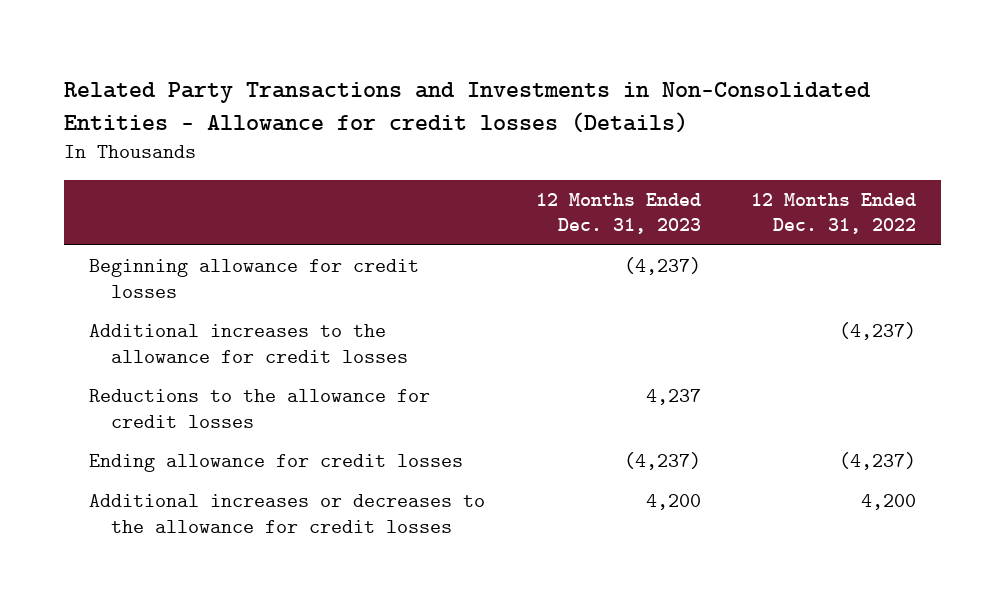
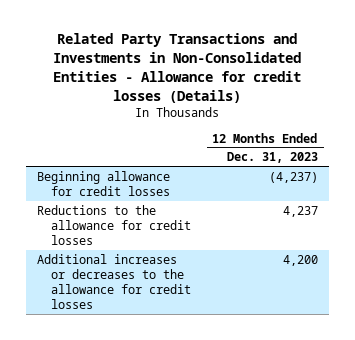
[751,193,917,235] 12 Months Ended Dec. 31, 2022 -> none
[89,324,408,363] Additional increases to the allowance for credit losses -> none
[89,454,464,473] Ending allowance for credit losses -> none

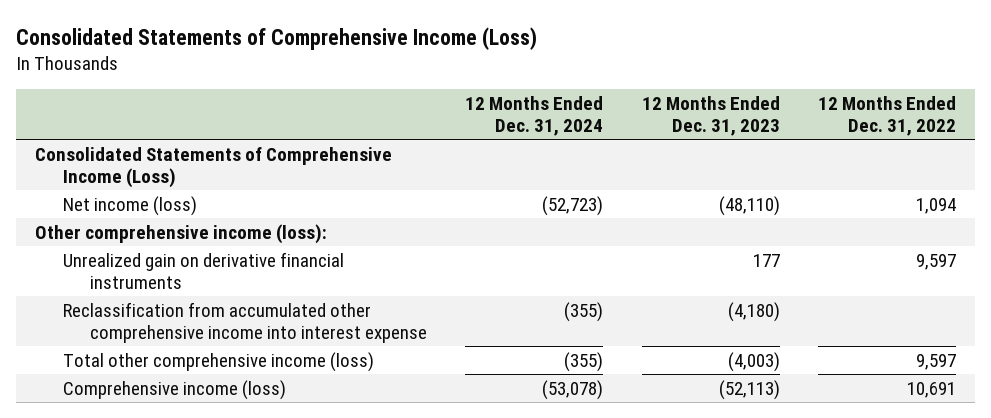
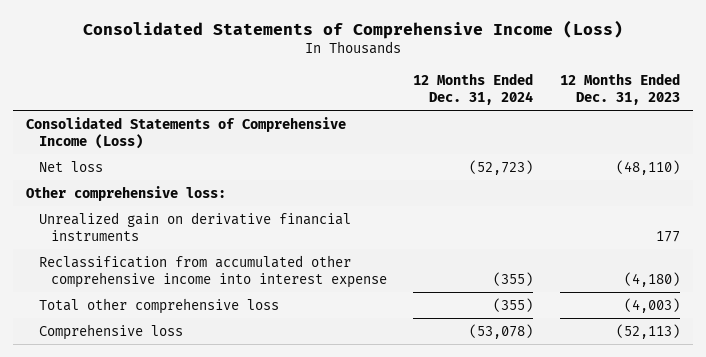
[818,95,957,137] 12 Months Ended Dec. 31, 2022 -> none
[62,195,197,216] Net income (loss) -> [38,160,103,172] Net loss
[35,223,328,244] Other comprehensive income (loss): -> [26,185,227,201] Other comprehensive loss:
[62,351,374,372] Total other comprehensive income (loss) -> [38,297,279,314] Total other comprehensive loss
[62,379,286,400] Comprehensive income (loss) -> [38,323,183,340] Comprehensive loss

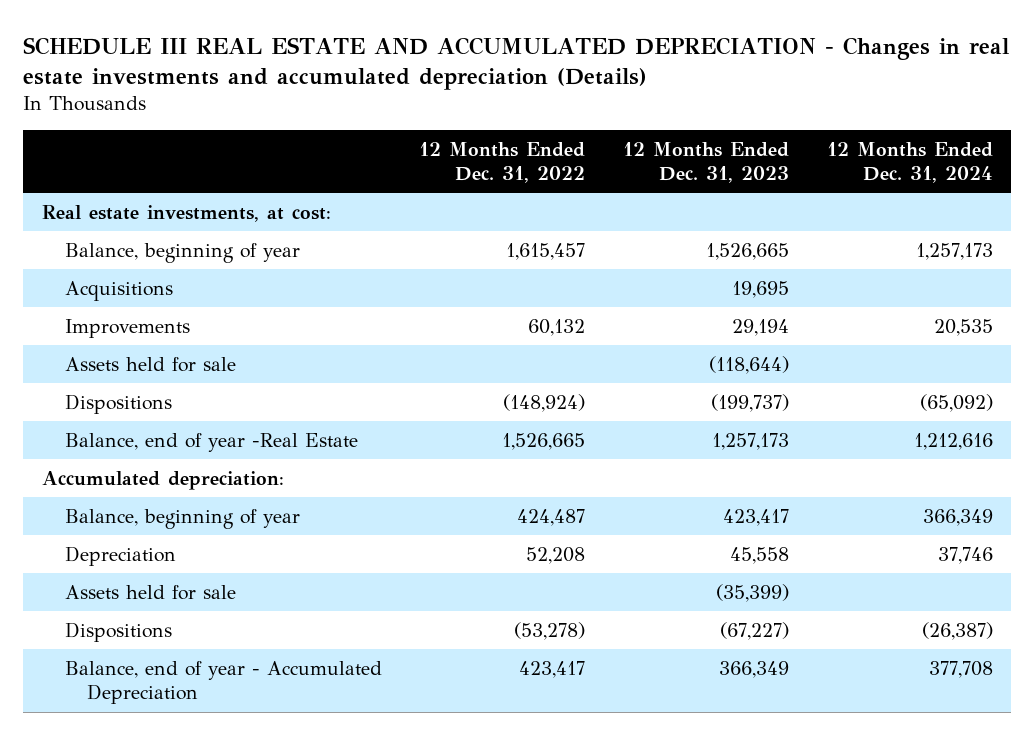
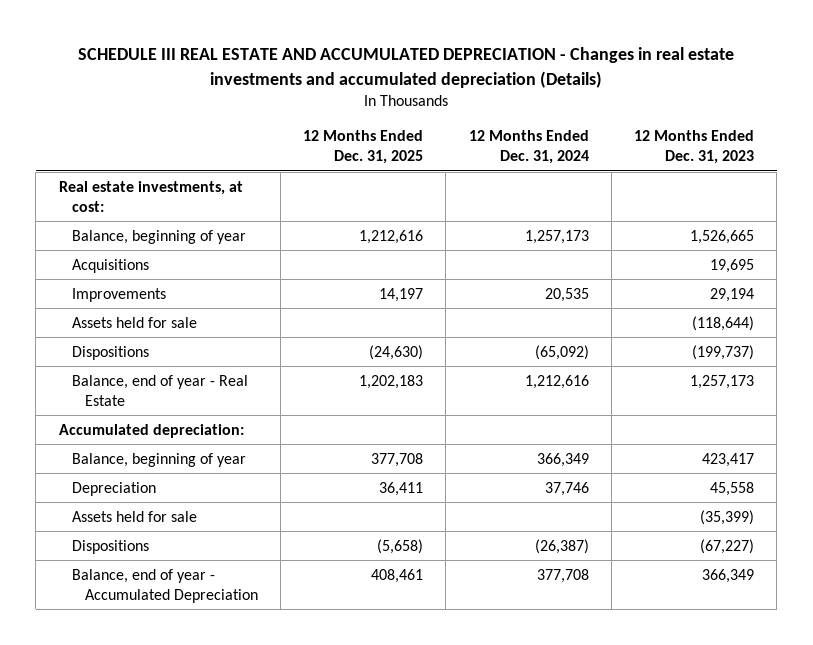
[419,141,586,183] 12 Months Ended Dec. 31, 2022 -> none
none -> [303,130,424,165] 12 Months Ended Dec. 31, 2025
[64,432,358,452] Balance, end of year -Real Estate -> [71,374,248,406] Balance, end of year - Real Estate

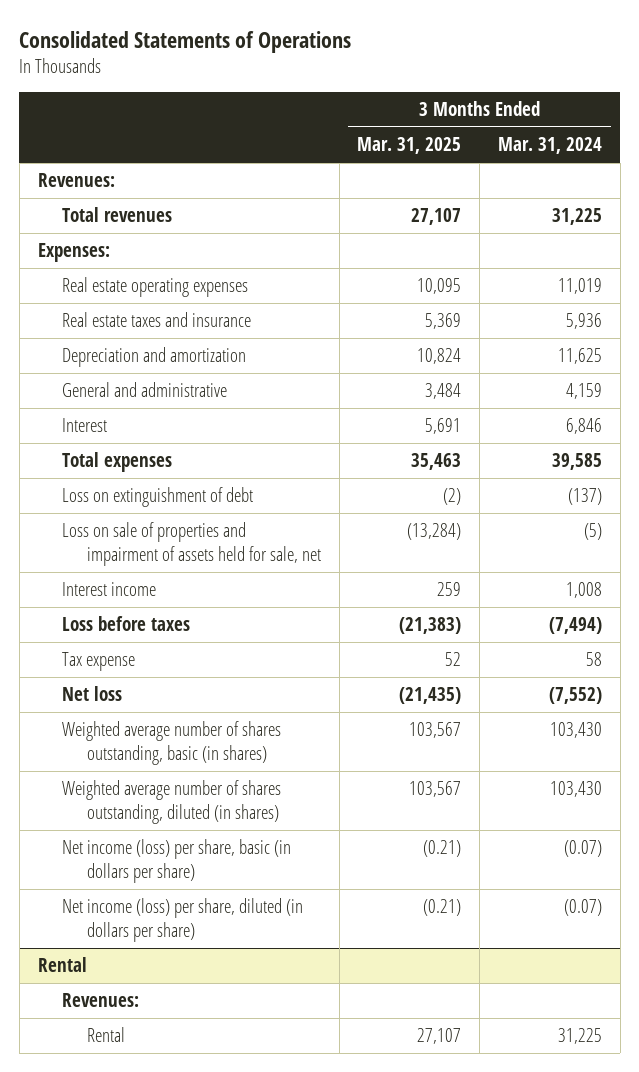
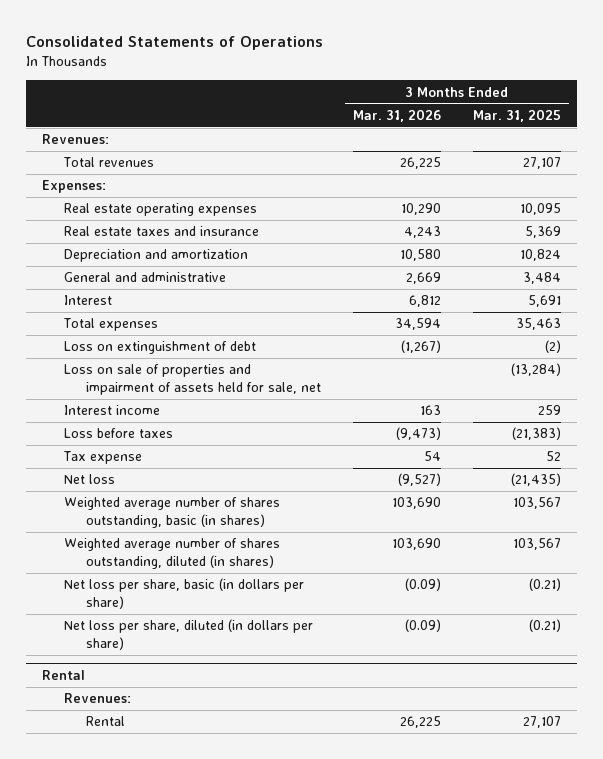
[497,137,602,155] Mar. 31, 2024 -> none
none -> [353,108,442,122] Mar. 31, 2026
[62,839,292,883] Net income (loss) per share, basic (in dollars per share) -> [63,578,304,610] Net loss per share, basic (in dollars per share)
[62,898,304,942] Net income (loss) per share, diluted (in dollars per share) -> [63,619,313,651] Net loss per share, diluted (in dollars per share)

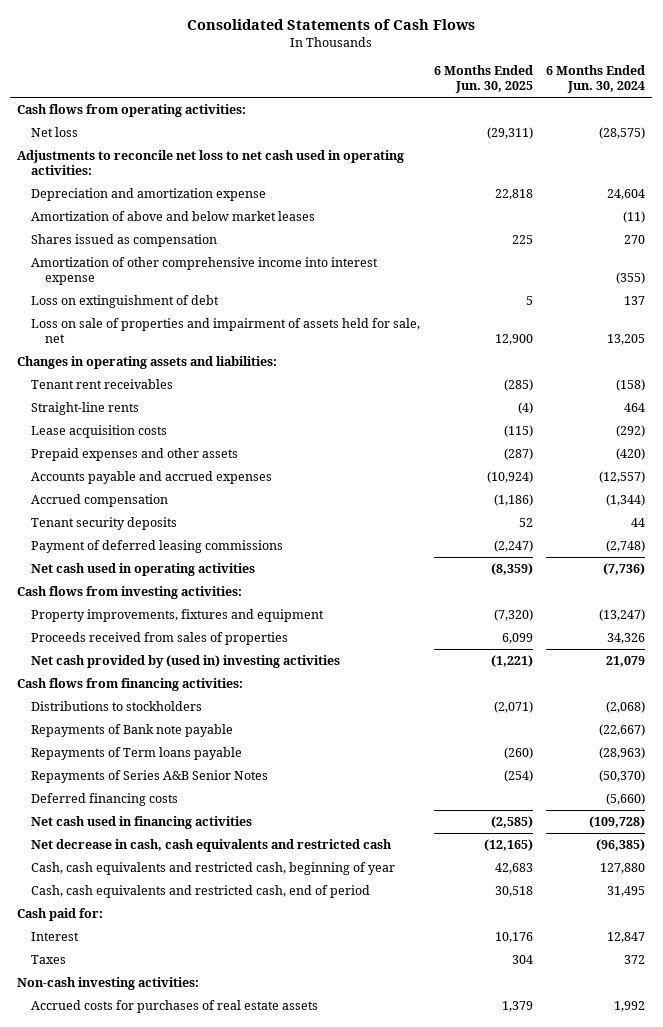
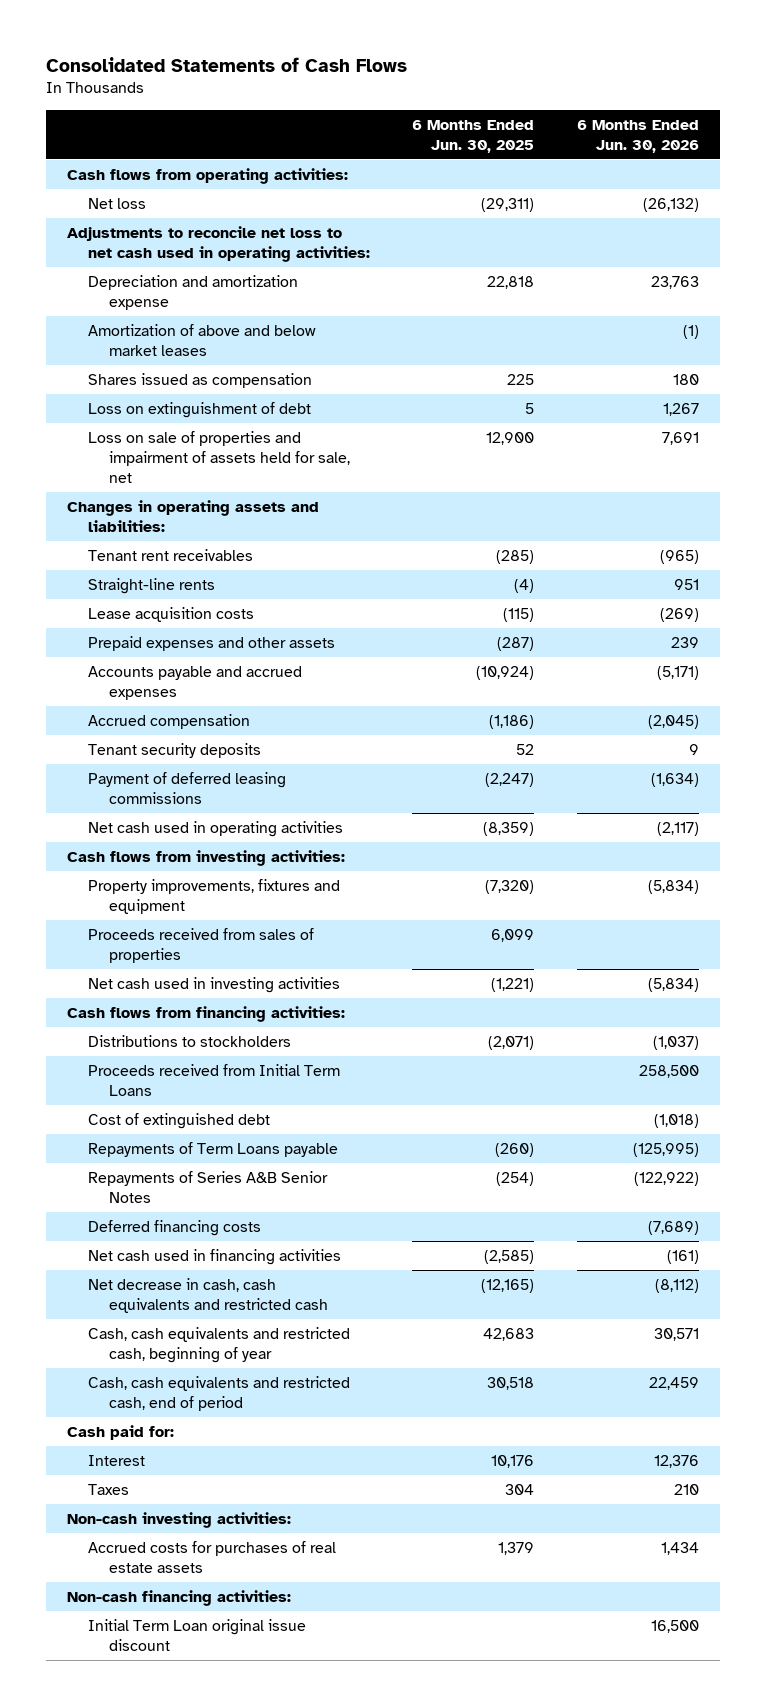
[546,65,646,94] 6 Months Ended Jun. 30, 2024 -> none
none -> [576,119,699,153] 6 Months Ended Jun. 30, 2026
[31,256,379,285] Amortization of other comprehensive income into interest expense -> none
[31,654,341,668] Net cash provided by (used in) investing activities -> [88,977,341,994] Net cash used in investing activities
[31,723,234,737] Repayments of Bank note payable -> none
none -> [88,1064,341,1096] Proceeds received from Initial Term Loans
none -> [88,1113,271,1130] Cost of extinguished debt
[31,746,243,760] Repayments of Term loans payable -> [88,1142,339,1158] Repayments of Term Loans payable
none -> [67,1590,292,1607] Non-cash financing activities:
none -> [88,1619,307,1651] Initial Term Loan original issue discount

